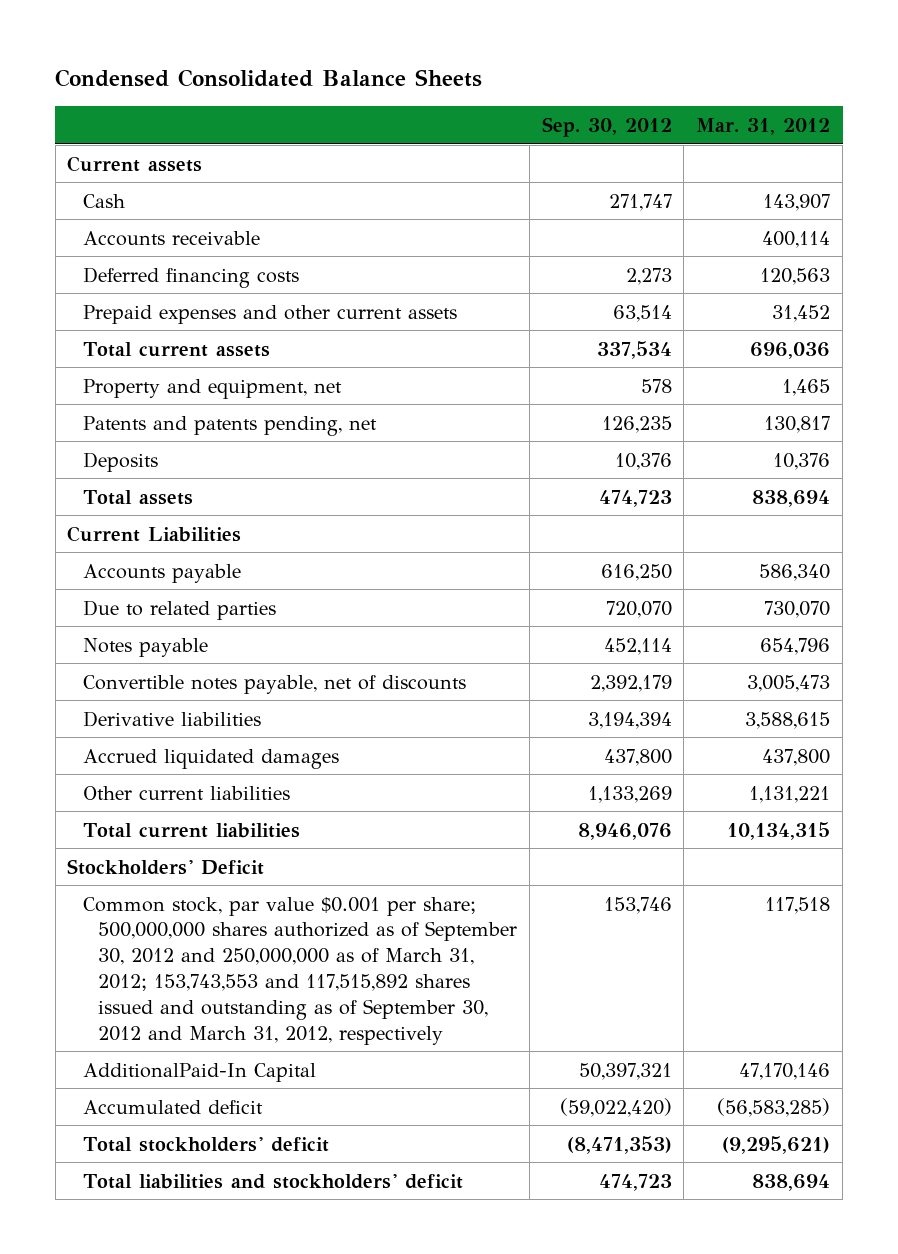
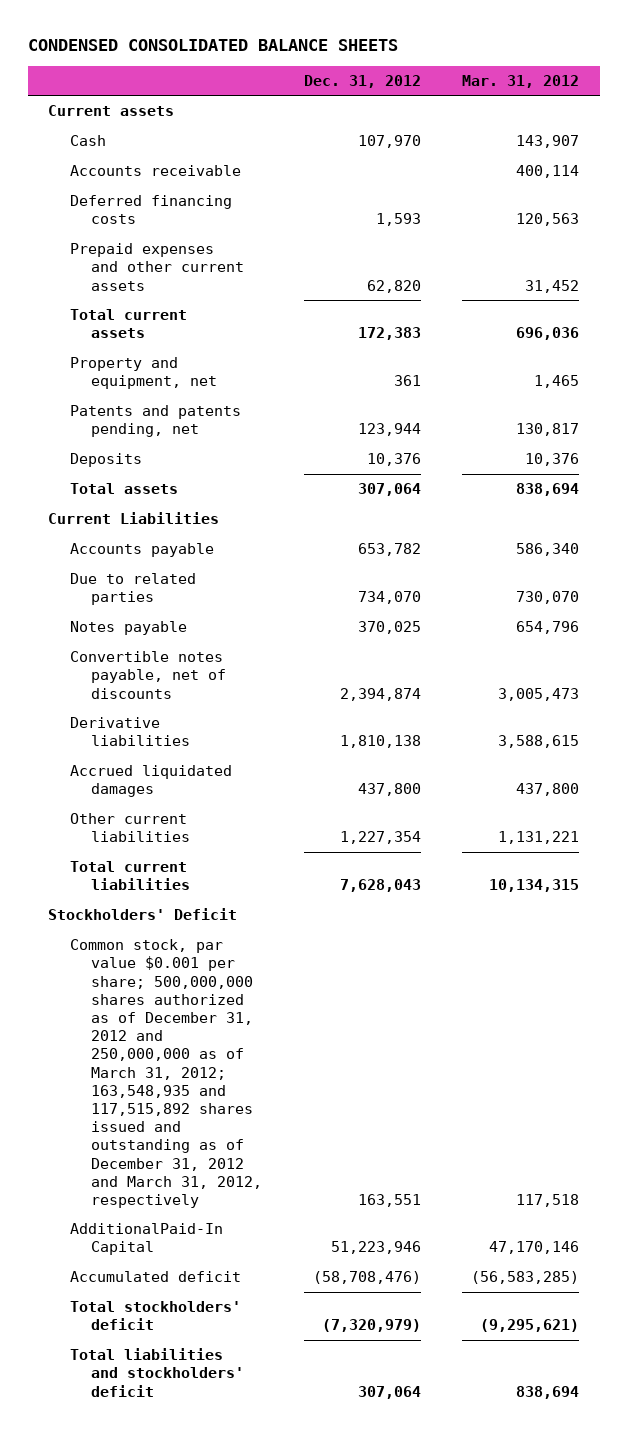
[55,69,483,88] Condensed Consolidated Balance Sheets -> [27,38,398,51] CONDENSED CONSOLIDATED BALANCE SHEETS
[541,116,672,137] Sep. 30, 2012 -> none
none -> [303,74,421,88] Dec. 31, 2012
[82,896,517,1045] Common stock, par value $0.001 per share; 500,000,000 shares authorized as of September 30, 2012 and 250,000,000 as of March 31, 2012; 153,743,553 and 117,515,892 shares issued and outstanding as of September 30, 2012 and March 31, 2012, respectively -> [69,939,263,1209] Common stock, par value $0.001 per share; 500,000,000 shares authorized as of December 31, 2012 and 250,000,000 as of March 31, 2012; 163,548,935 and 117,515,892 shares issued and outstanding as of December 31, 2012 and March 31, 2012, respectively

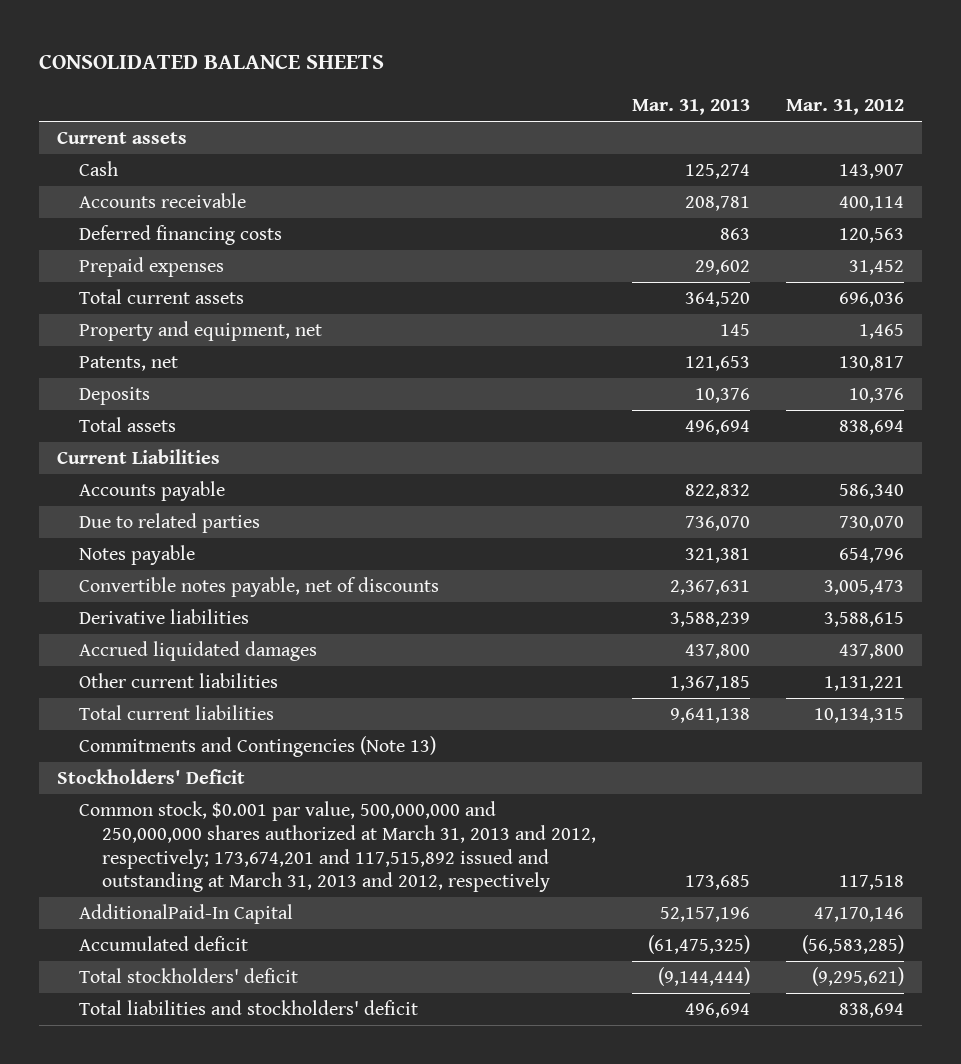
[27,38,398,51] CONDENSED CONSOLIDATED BALANCE SHEETS -> [38,54,384,70] CONSOLIDATED BALANCE SHEETS
[303,74,421,88] Dec. 31, 2012 -> none
none -> [632,99,751,116] Mar. 31, 2013
[69,243,245,291] Prepaid expenses and other current assets -> [79,257,225,278] Prepaid expenses
[69,405,241,438] Patents and patents pending, net -> [79,356,179,372] Patents, net
none -> [79,736,437,758] Commitments and Contingencies (Note 13)
[69,939,263,1209] Common stock, par value $0.001 per share; 500,000,000 shares authorized as of December 31, 2012 and 250,000,000 as of March 31, 2012; 163,548,935 and 117,515,892 shares issued and outstanding as of December 31, 2012 and March 31, 2012, respectively -> [79,801,596,893] Common stock, $0.001 par value, 500,000,000 and 250,000,000 shares authorized at March 31, 2013 and 2012, respectively; 173,674,201 and 117,515,892 issued and outstanding at March 31, 2013 and 2012, respectively

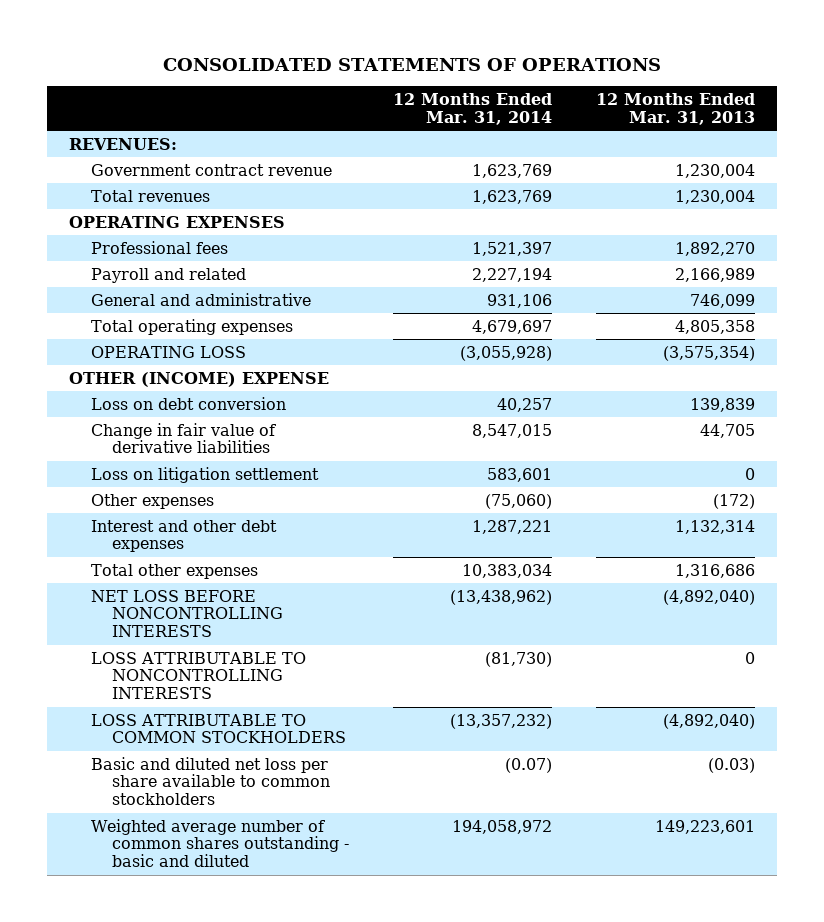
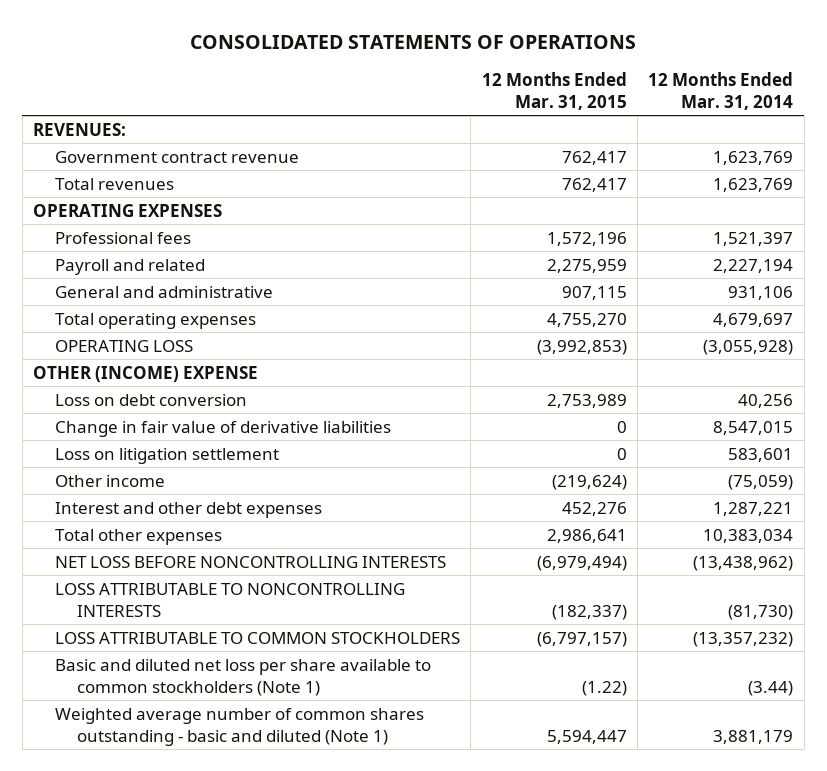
[595,92,755,125] 12 Months Ended Mar. 31, 2013 -> none
none -> [481,71,627,111] 12 Months Ended Mar. 31, 2015
[497,397,553,412] 40,257 -> [738,393,794,408] 40,256
[90,493,214,509] Other expenses -> none
none -> [54,474,165,487] Other income
[90,756,331,806] Basic and diluted net loss per share available to common stockholders -> [54,658,431,696] Basic and diluted net loss per share available to common stockholders (Note 1)
[505,757,553,773] (0.07) -> [748,680,794,696] (3.44)
[90,818,350,868] Weighted average number of common shares outstanding - basic and diluted -> [54,707,424,746] Weighted average number of common shares outstanding - basic and diluted (Note 1)
[452,819,553,834] 194,058,972 -> [713,729,794,744] 3,881,179

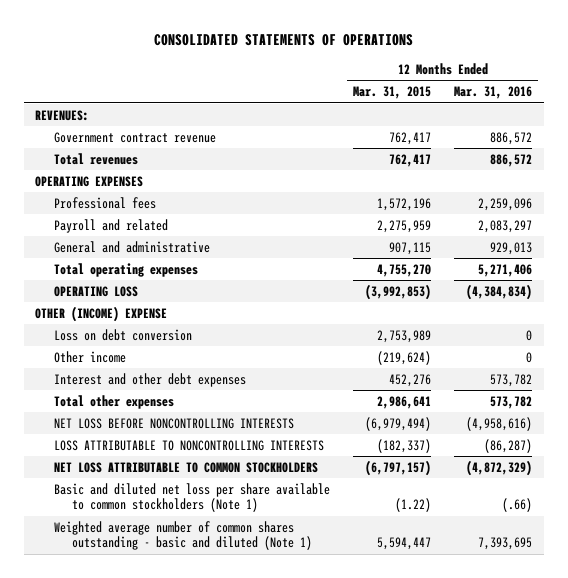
[648,71,794,111] 12 Months Ended Mar. 31, 2014 -> none
none -> [454,86,533,100] Mar. 31, 2016
[54,420,391,437] Change in fair value of derivative liabilities -> none
[54,447,279,464] Loss on litigation settlement -> none
[54,631,460,644] LOSS ATTRIBUTABLE TO COMMON STOCKHOLDERS -> [53,461,318,473] NET LOSS ATTRIBUTABLE TO COMMON STOCKHOLDERS

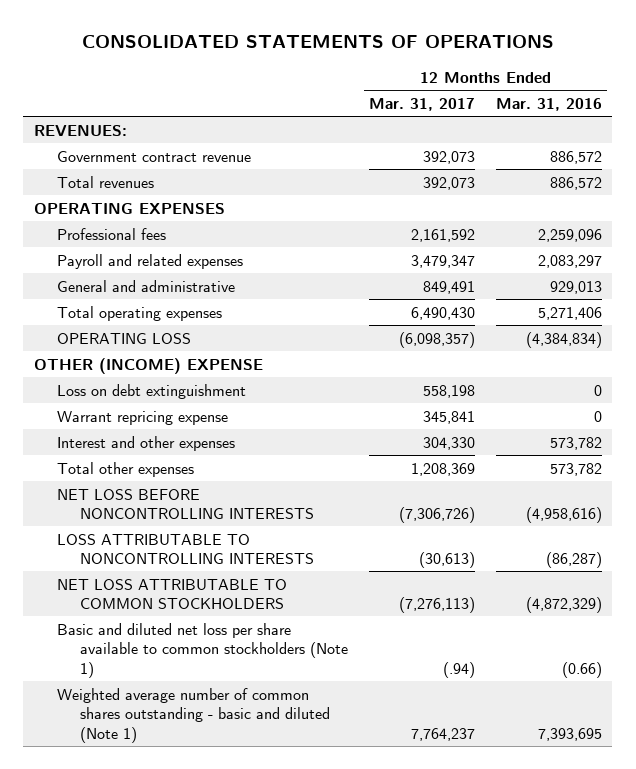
[353,86,432,100] Mar. 31, 2015 -> none
none -> [369,97,476,111] Mar. 31, 2017
[53,218,168,233] Payroll and related -> [57,253,244,269] Payroll and related expenses
[53,350,126,363] Other income -> none
[53,328,192,341] Loss on debt conversion -> [57,383,247,399] Loss on debt extinguishment
none -> [57,410,229,425] Warrant repricing expense
[53,372,246,387] Interest and other debt expenses -> [57,435,236,451] Interest and other expenses
[502,498,533,513] (.66) -> [561,662,602,679] (0.66)

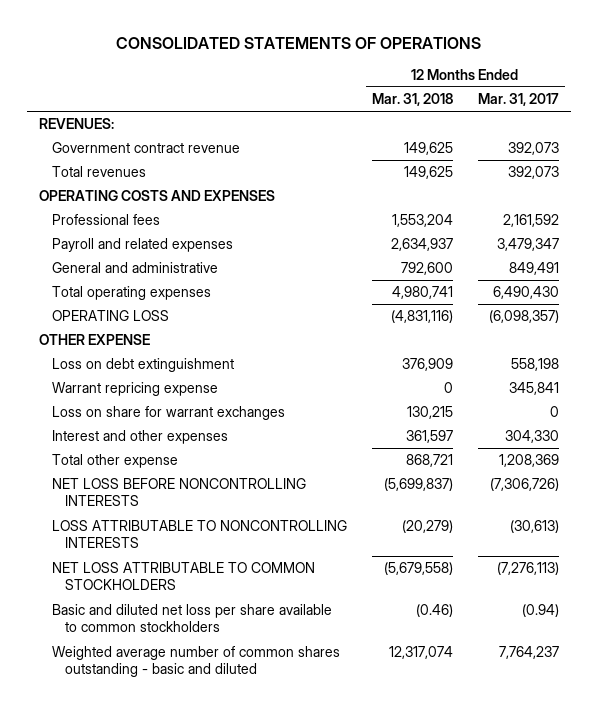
[495,97,602,111] Mar. 31, 2016 -> none
none -> [372,92,454,106] Mar. 31, 2018
[33,201,225,214] OPERATING EXPENSES -> [39,190,276,202] OPERATING COSTS AND EXPENSES
[33,357,263,374] OTHER (INCOME) EXPENSE -> [39,334,151,346] OTHER EXPENSE
none -> [52,406,286,421] Loss on share for warrant exchanges
[57,461,195,477] Total other expenses -> [52,454,179,469] Total other expense
[57,622,349,679] Basic and diluted net loss per share available to common stockholders (Note 1) -> [52,604,333,633] Basic and diluted net loss per share available to common stockholders
[443,662,476,679] (.94) -> [521,604,559,618] (0.94)
[57,687,331,744] Weighted average number of common shares outstanding - basic and diluted (Note 1) -> [52,646,341,678] Weighted average number of common shares outstanding - basic and diluted

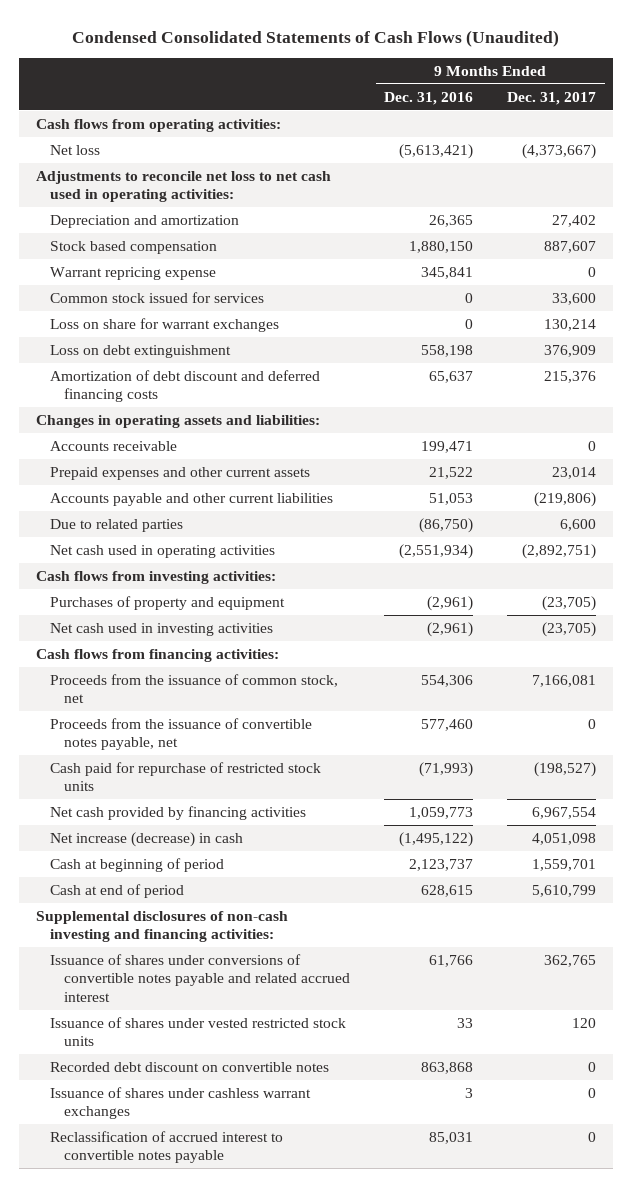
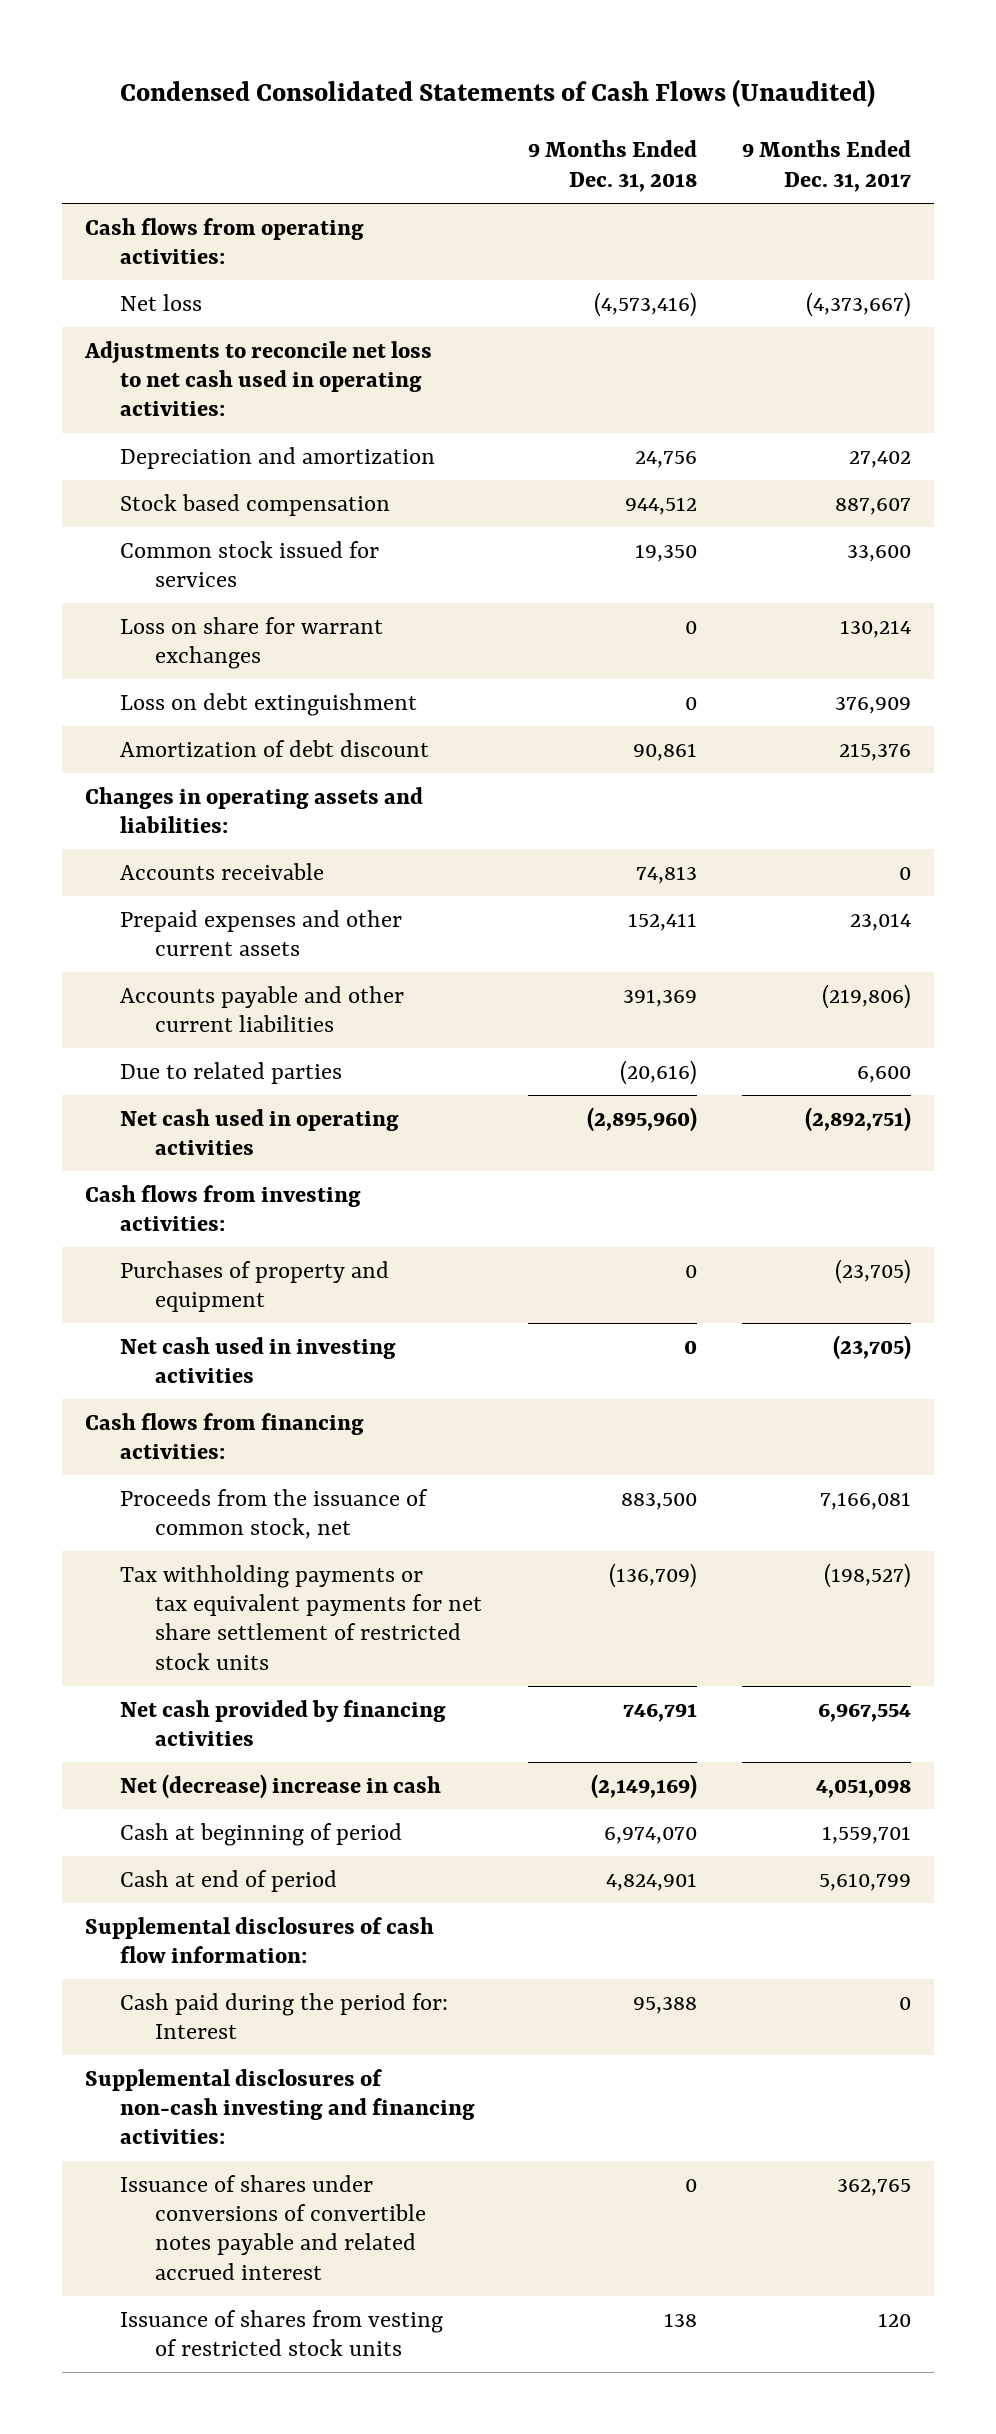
[384,91,474,105] Dec. 31, 2016 -> none
none -> [527,140,697,192] 9 Months Ended Dec. 31, 2018
[50,266,217,280] Warrant repricing expense -> none
[50,369,321,403] Amortization of debt discount and deferred financing costs -> [119,739,429,757] Amortization of debt discount
[50,717,313,751] Proceeds from the issuance of convertible notes payable, net -> none
[50,761,322,792] Cash paid for repurchase of restricted stock units -> [119,1564,482,1670] Tax withholding payments or tax equivalent payments for net share settlement of restricted stock units
[50,831,244,847] Net increase (decrease) in cash -> [119,1773,441,1799] Net (decrease) increase in cash
none -> [84,1916,434,1964] Supplemental disclosures of cash flow information:
none -> [119,1992,448,2040] Cash paid during the period for: Interest
[50,1061,330,1072] Recorded debt discount on convertible notes -> none
[50,1086,312,1120] Issuance of shares under cashless warrant exchanges -> none
[50,1130,284,1164] Reclassification of accrued interest to convertible notes payable -> none
[50,1016,347,1047] Issuance of shares under vested restricted stock units -> [119,2309,443,2357] Issuance of shares from vesting of restricted stock units

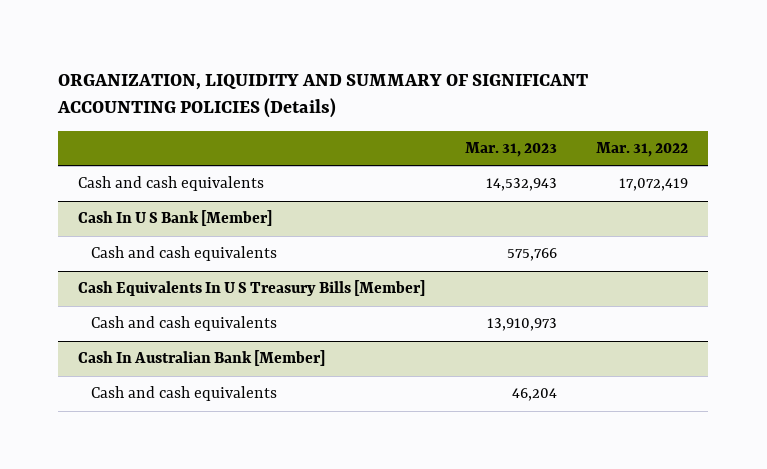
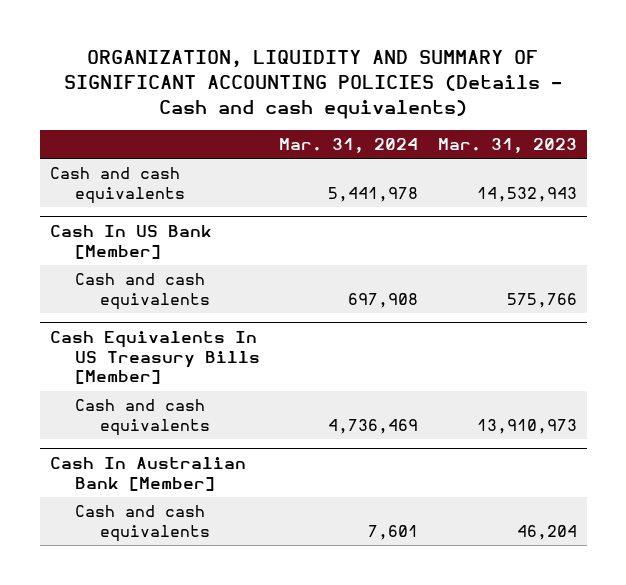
[57,73,589,119] ORGANIZATION, LIQUIDITY AND SUMMARY OF SIGNIFICANT ACCOUNTING POLICIES (Details) -> [64,50,563,119] ORGANIZATION, LIQUIDITY AND SUMMARY OF SIGNIFICANT ACCOUNTING POLICIES (Details - Cash and cash equivalents)
[596,142,689,158] Mar. 31, 2022 -> none
none -> [279,137,419,153] Mar. 31, 2024
[78,210,273,227] Cash In U S Bank [Member] -> [49,225,212,259] Cash In US Bank [Member]
[78,280,426,297] Cash Equivalents In U S Treasury Bills [Member] -> [49,331,260,385] Cash Equivalents In US Treasury Bills [Member]

